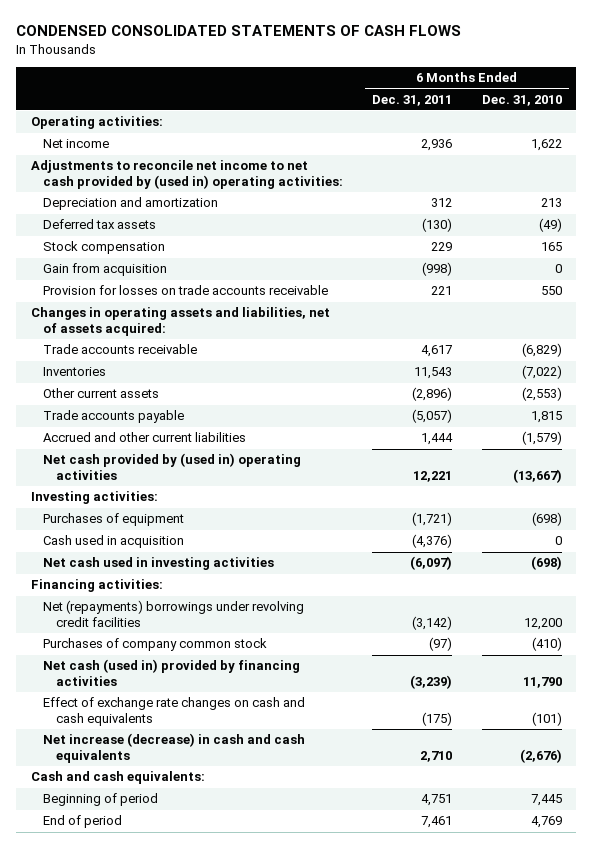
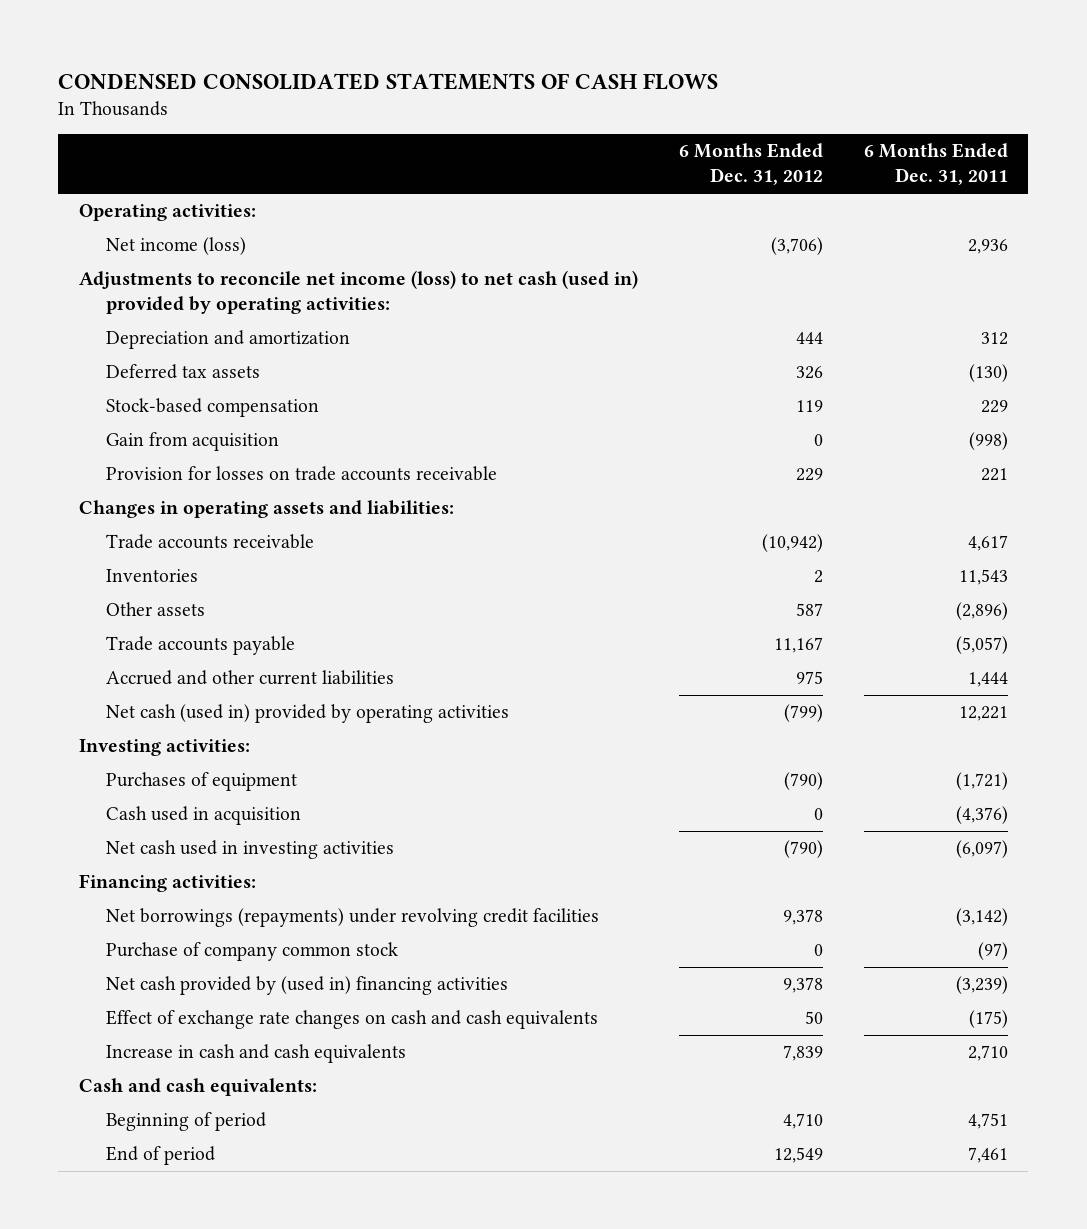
[481,94,562,106] Dec. 31, 2010 -> none
none -> [678,143,823,186] 6 Months Ended Dec. 31, 2012
[43,139,110,149] Net income -> [106,237,247,256] Net income (loss)
[30,160,344,189] Adjustments to reconcile net income to net cash provided by (used in) operating activities: -> [78,270,638,315] Adjustments to reconcile net income (loss) to net cash (used in) provided by operating activities:
[43,241,166,255] Stock compensation -> [106,398,320,418] Stock-based compensation
[30,307,330,336] Changes in operating assets and liabilities, net of assets acquired: -> [78,500,454,519] Changes in operating assets and liabilities:
[43,388,160,399] Other current assets -> [106,602,206,617] Other assets
[43,453,302,480] Net cash provided by (used in) operating activities -> [106,704,510,724] Net cash (used in) provided by operating activities
[43,600,305,627] Net (repayments) borrowings under revolving credit facilities -> [106,908,600,928] Net borrowings (repayments) under revolving credit facilities
[43,638,268,652] Purchases of company common stock -> [106,942,399,962] Purchase of company common stock
[43,659,301,686] Net cash (used in) provided by financing activities -> [106,976,509,996] Net cash provided by (used in) financing activities
[43,733,306,763] Net increase (decrease) in cash and cash equivalents -> [106,1044,407,1064] Increase in cash and cash equivalents

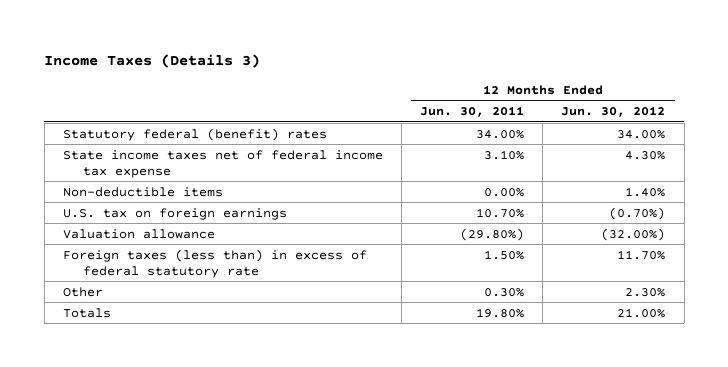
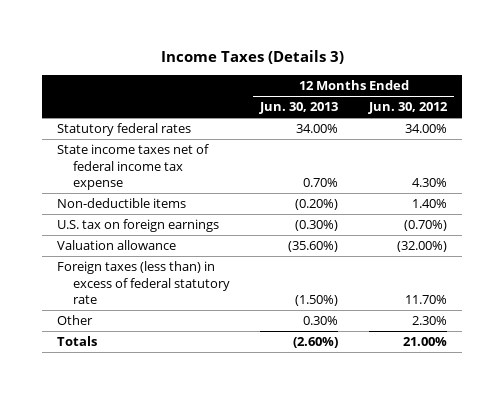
[420,106,525,118] Jun. 30, 2011 -> none
none -> [259,102,339,115] Jun. 30, 2013
[62,127,327,141] Statutory federal (benefit) rates -> [57,123,192,137] Statutory federal rates

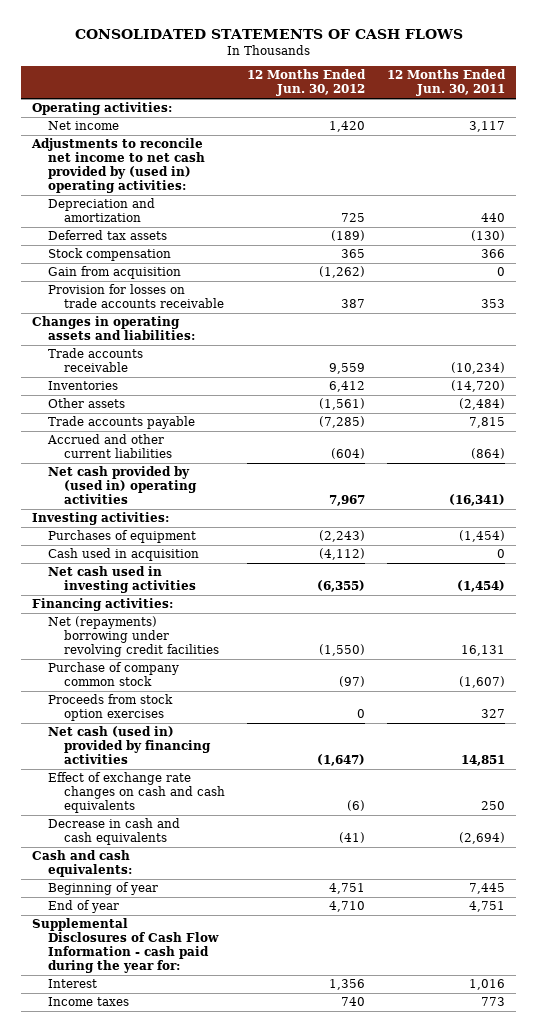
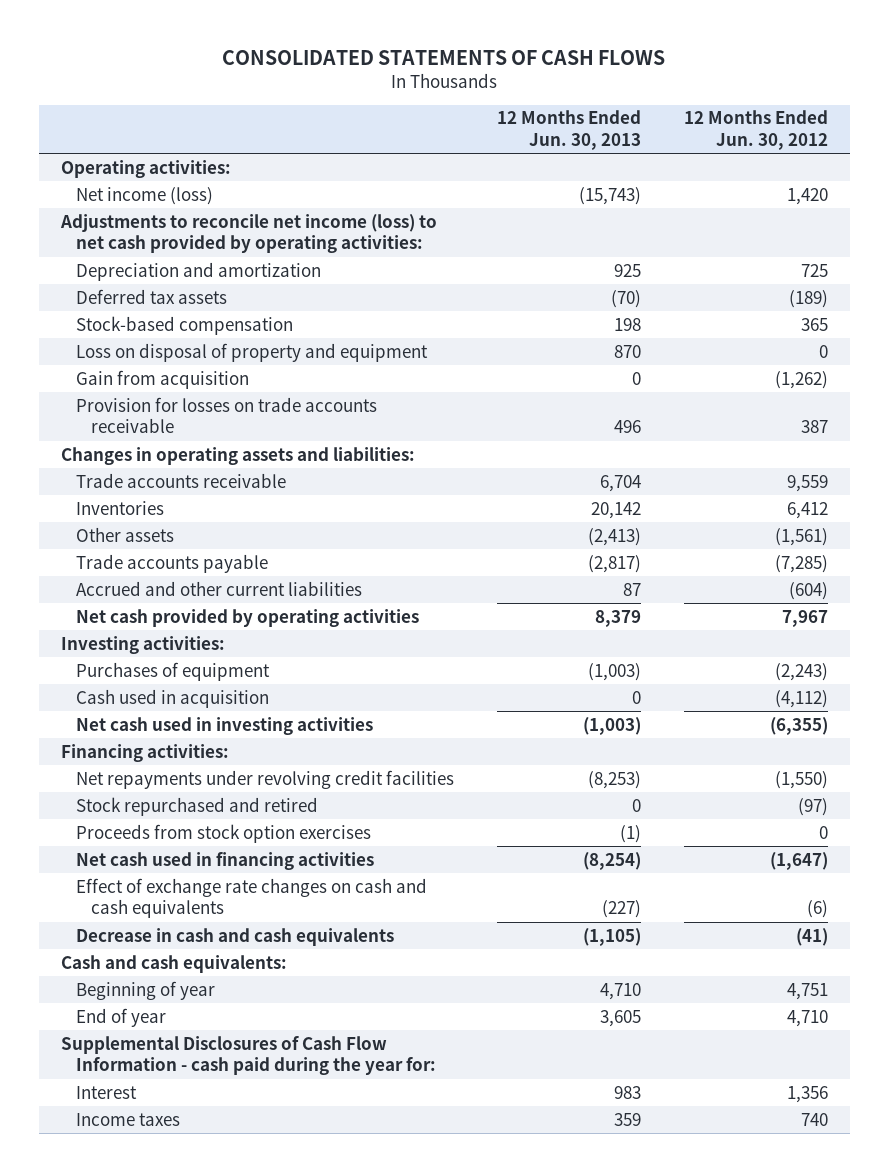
[386,69,506,97] 12 Months Ended Jun. 30, 2011 -> none
none -> [497,110,642,151] 12 Months Ended Jun. 30, 2013
[47,121,119,131] Net income -> [76,186,214,205] Net income (loss)
[31,138,205,194] Adjustments to reconcile net income to net cash provided by (used in) operating activities: -> [59,213,437,254] Adjustments to reconcile net income (loss) to net cash provided by operating activities:
[47,248,171,262] Stock compensation -> [76,315,294,335] Stock-based compensation
none -> [76,342,429,362] Loss on disposal of property and equipment
[47,466,197,505] Net cash provided by (used in) operating activities -> [76,608,420,627] Net cash provided by operating activities
[47,616,219,658] Net (repayments) borrowing under revolving credit facilities -> [76,769,455,789] Net repayments under revolving credit facilities
[47,662,179,687] Purchase of company common stock -> [76,796,319,816] Stock repurchased and retired
[47,726,211,765] Net cash (used in) provided by financing activities -> [76,851,375,870] Net cash used in financing activities

